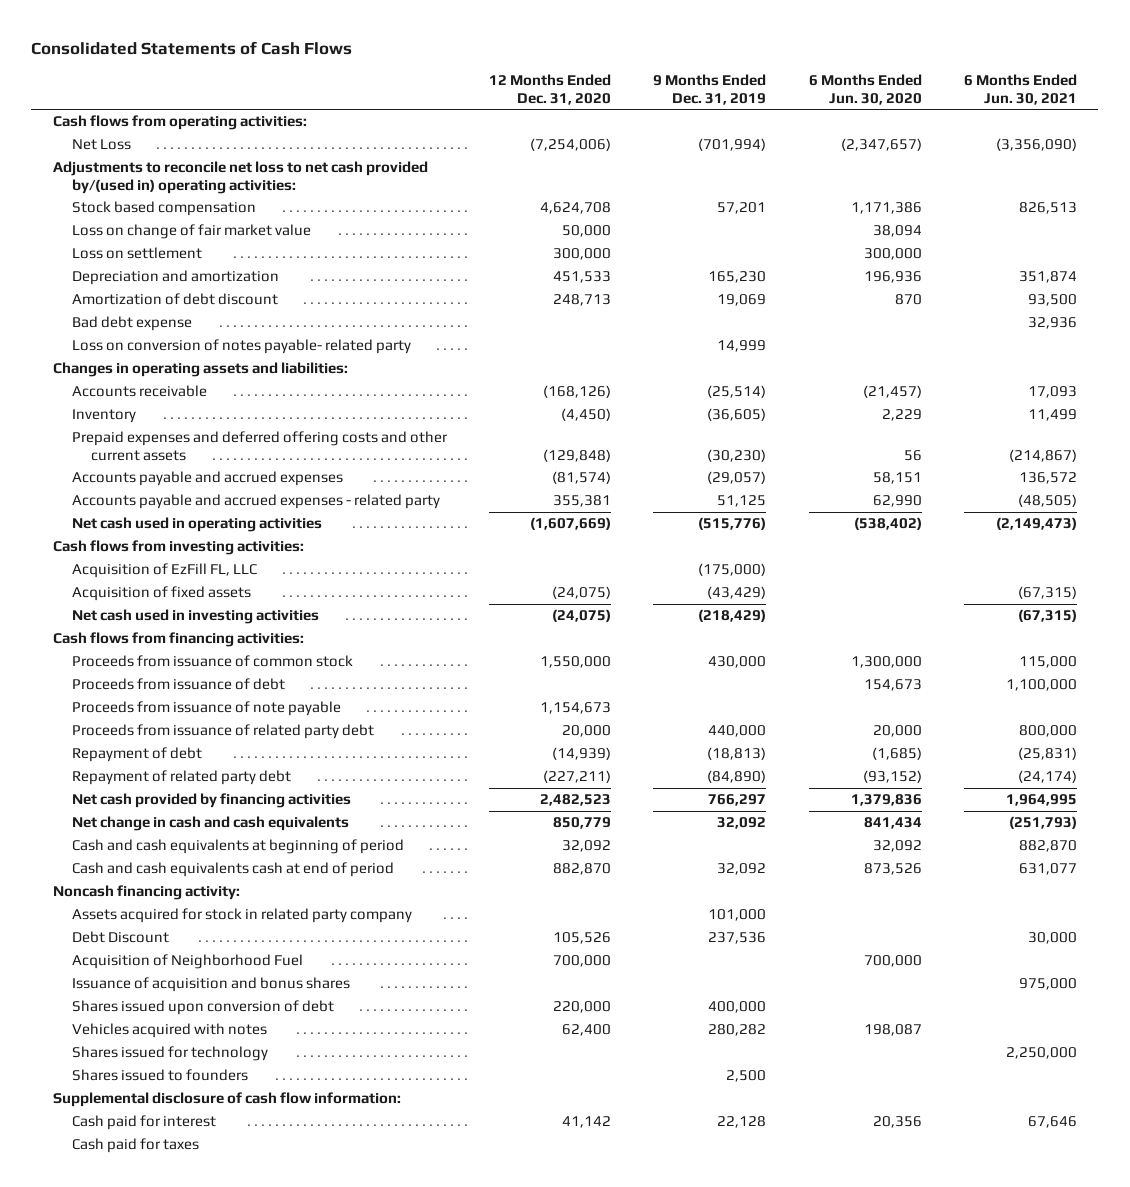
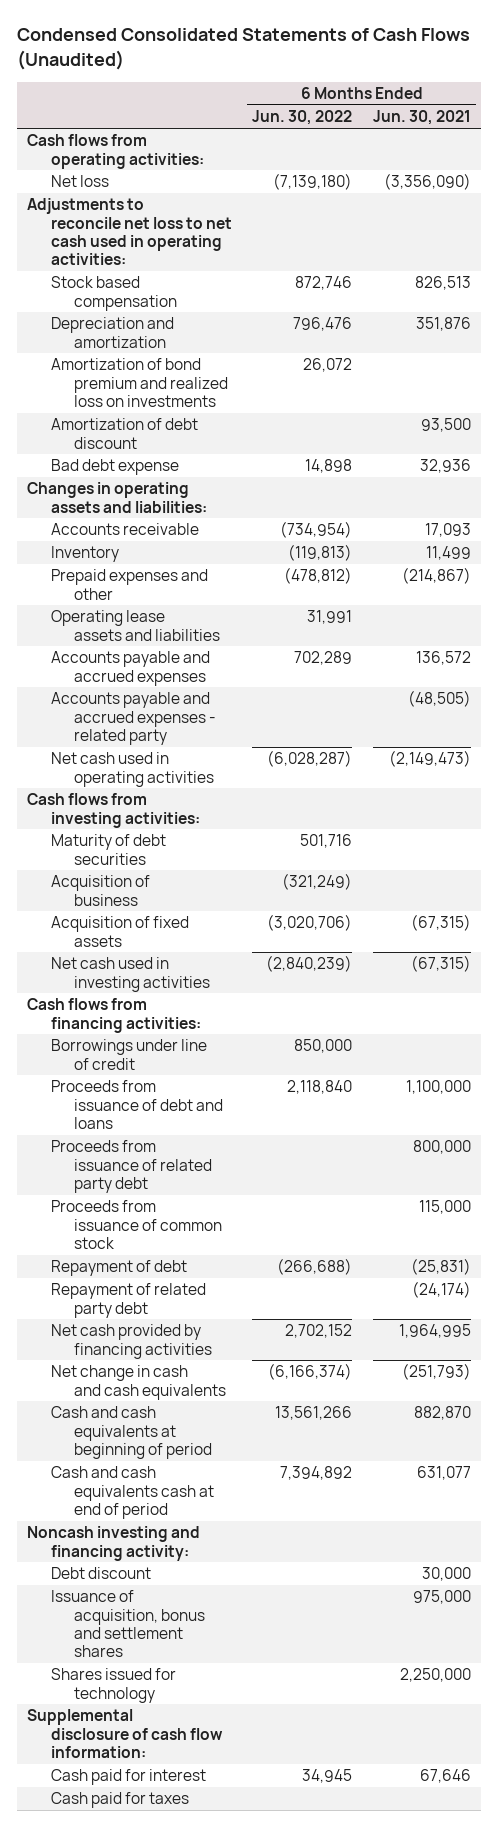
[31,41,353,56] Consolidated Statements of Cash Flows -> [17,28,471,70] Condensed Consolidated Statements of Cash Flows (Unaudited)
[489,74,612,105] 12 Months Ended Dec. 31, 2020 -> none
[653,74,767,105] 9 Months Ended Dec. 31, 2019 -> none
[808,74,922,105] 6 Months Ended Jun. 30, 2020 -> none
none -> [252,110,353,126] Jun. 30, 2022
[71,139,131,151] Net Loss -> [50,175,109,188] Net loss
[52,161,428,194] Adjustments to reconcile net loss to net cash provided by/(used in) operating activities: -> [27,198,232,265] Adjustments to reconcile net loss to net cash used in operating activities:
[71,224,311,240] Loss on change of fair market value -> none
[71,247,202,260] Loss on settlement -> none
[1019,271,1078,284] 351,874 -> [415,317,471,332] 351,876
none -> [50,358,229,407] Amortization of bond premium and realized loss on investments
[71,339,411,355] Loss on conversion of notes payable- related party -> none
[71,431,448,461] Prepaid expenses and deferred offering costs and other current assets -> [50,569,208,600] Prepaid expenses and other
none -> [50,610,221,641] Operating lease assets and liabilities
none -> [50,834,166,865] Maturity of debt securities
[71,563,257,579] Acquisition of EzFill FL, LLC -> [50,875,150,906] Acquisition of business
[71,701,341,717] Proceeds from issuance of note payable -> none
none -> [50,1039,207,1070] Borrowings under line of credit
[71,678,285,691] Proceeds from issuance of debt -> [50,1080,224,1129] Proceeds from issuance of debt and loans
[71,655,353,668] Proceeds from issuance of common stock -> [50,1200,223,1249] Proceeds from issuance of common stock
[71,908,412,924] Assets acquired for stock in related party company -> none
[71,954,303,970] Acquisition of Neighborhood Fuel -> none
[71,1000,334,1016] Shares issued upon conversion of debt -> none
[71,1023,267,1039] Vehicles acquired with notes -> none
[52,885,240,901] Noncash financing activity: -> [27,1526,201,1561] Noncash investing and financing activity:
[71,931,169,944] Debt Discount -> [50,1567,151,1580] Debt discount
[71,977,350,993] Issuance of acquisition and bonus shares -> [50,1590,206,1657] Issuance of acquisition, bonus and settlement shares
[71,1069,248,1082] Shares issued to founders -> none

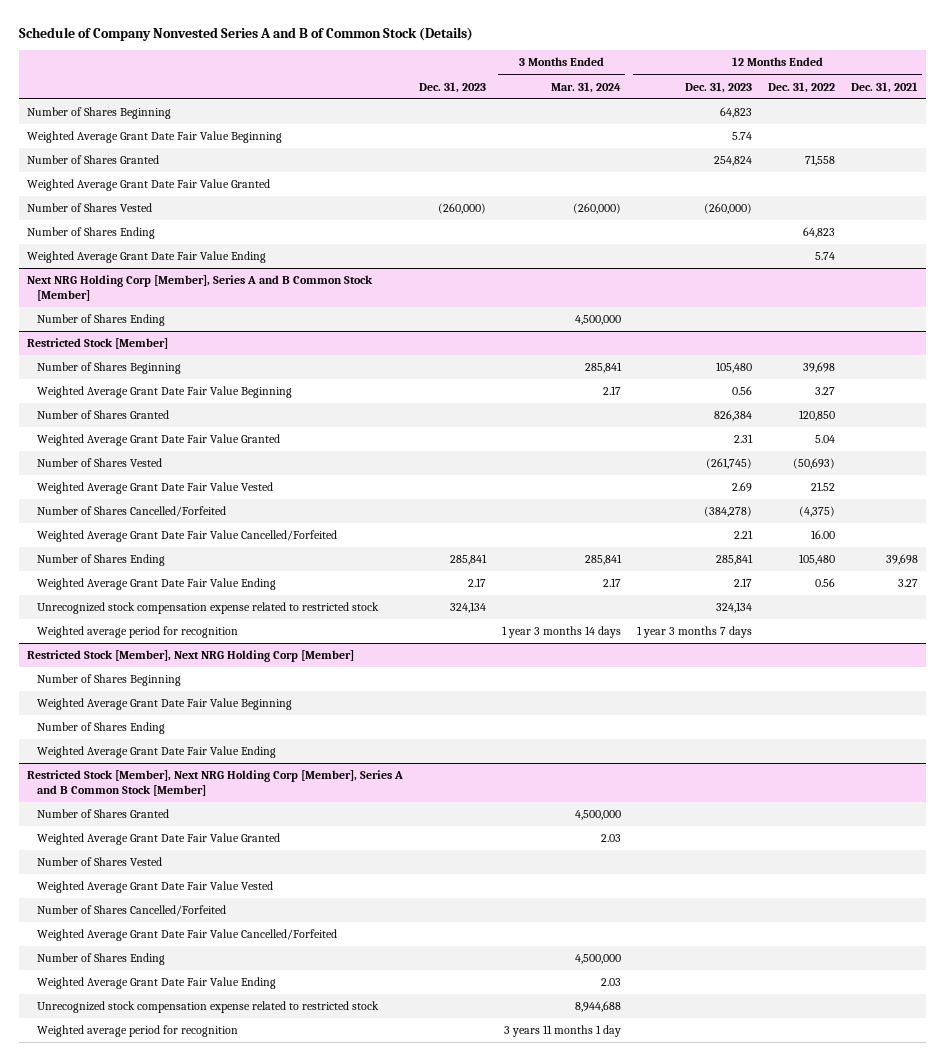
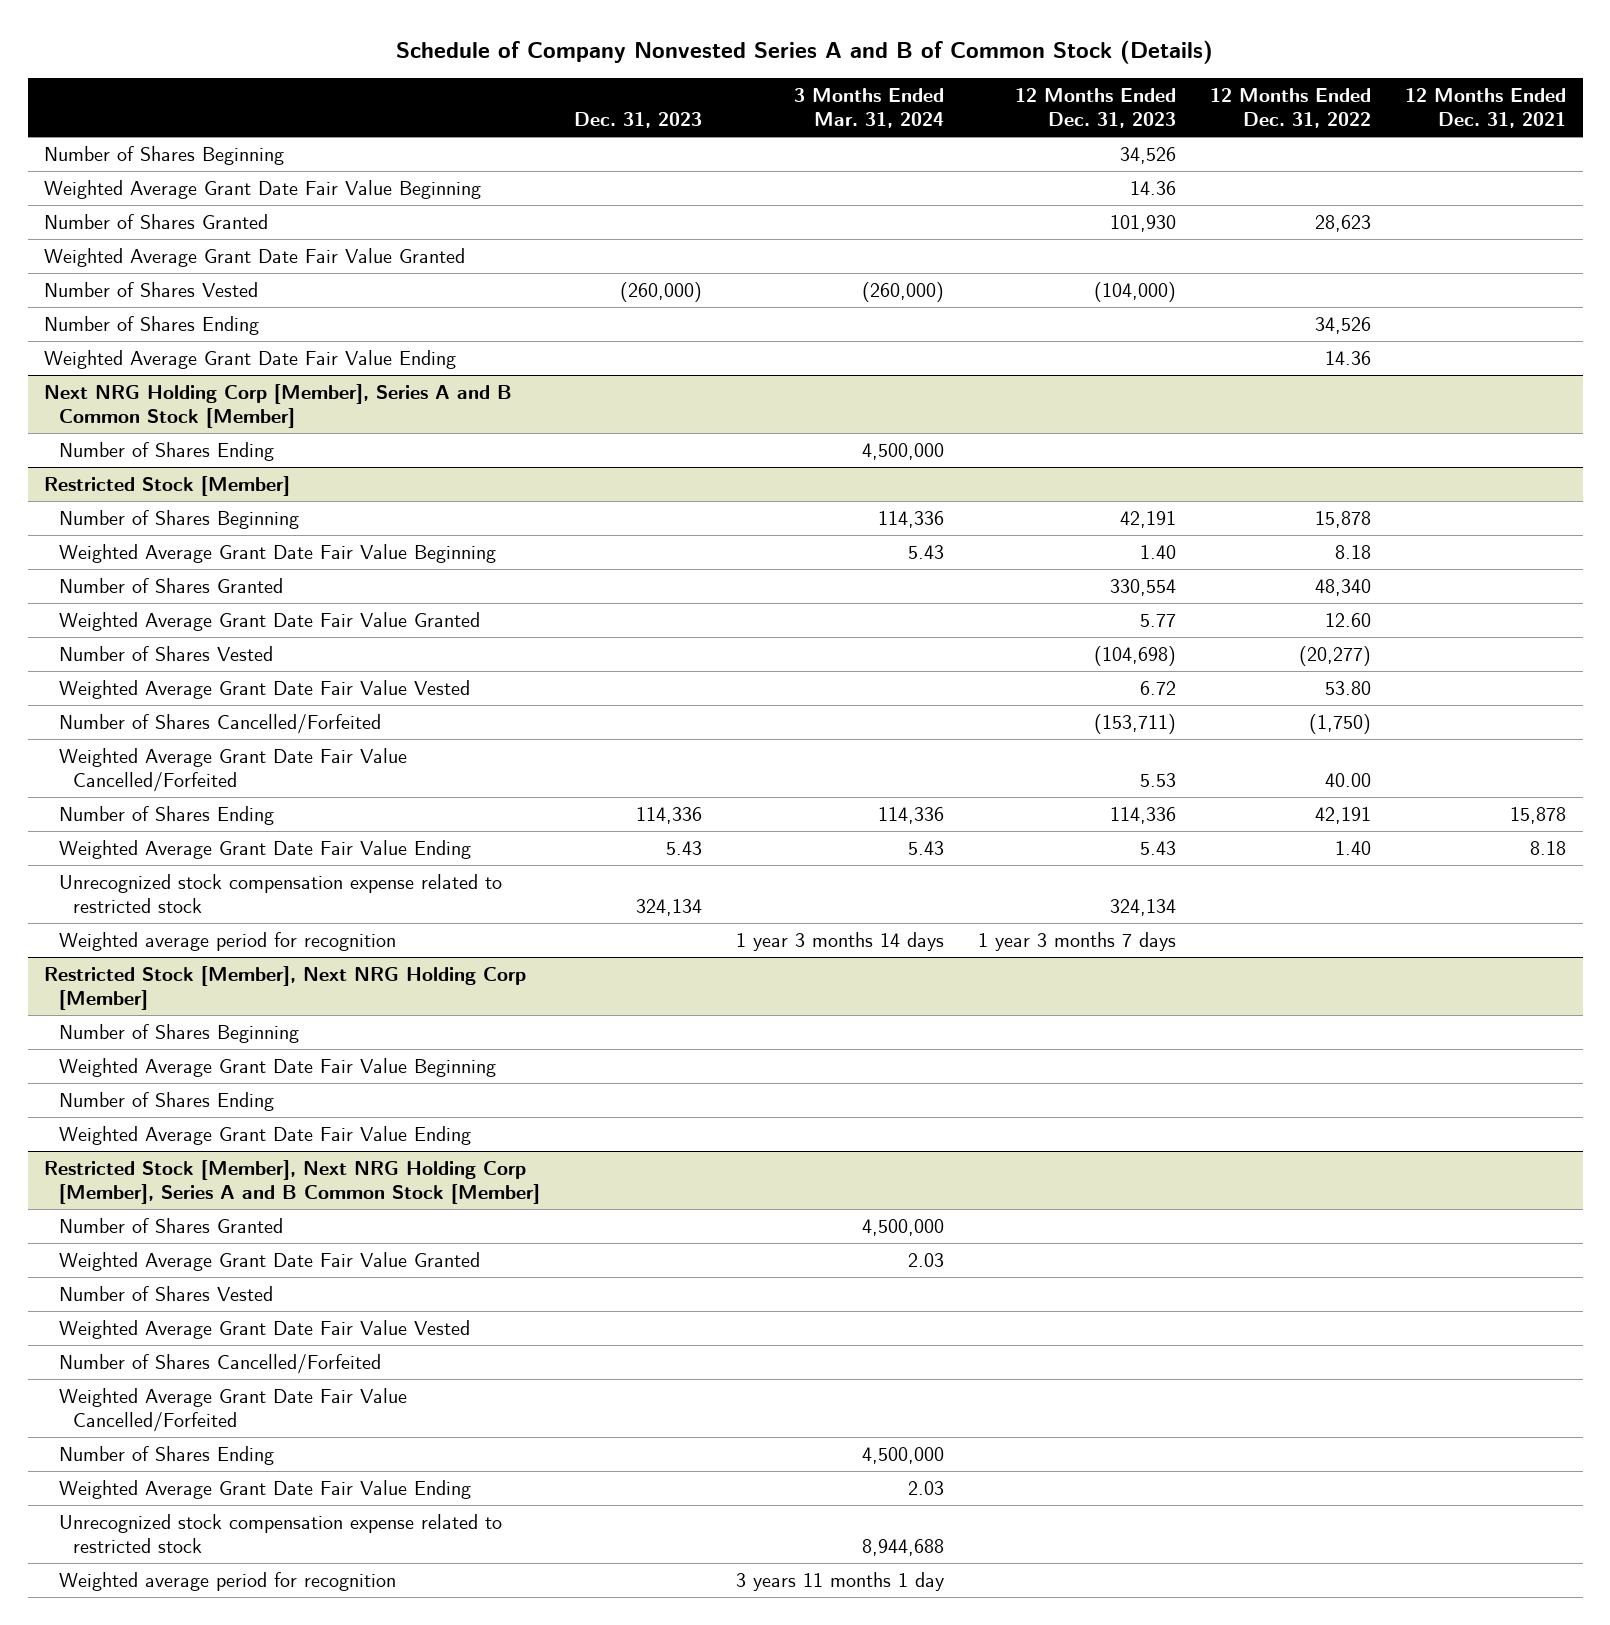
[720,107,753,119] 64,823 -> [1119,146,1176,164] 34,526
[732,132,753,141] 5.74 -> [1129,180,1176,195] 14.36
[714,156,753,167] 254,824 -> [1109,214,1176,232] 101,930
[805,155,836,167] 71,558 -> [1314,214,1371,232] 28,623
[704,203,753,215] (260,000) -> [1093,281,1176,302] (104,000)
[803,227,836,239] 64,823 -> [1314,316,1371,334] 34,526
[815,252,836,261] 5.74 -> [1324,350,1371,365] 14.36
[585,362,623,374] 285,841 -> [877,510,944,528] 114,336
[716,362,753,374] 105,480 -> [1119,510,1176,528] 42,191
[803,362,836,374] 39,698 -> [1314,510,1371,528] 15,878
[603,386,622,396] 2.17 -> [907,544,944,559] 5.43
[732,386,753,396] 0.56 -> [1139,544,1176,559] 1.40
[815,387,836,396] 3.27 -> [1334,544,1371,559] 8.18
[714,410,753,422] 826,384 -> [1109,578,1176,596] 330,554
[799,410,836,422] 120,850 -> [1314,578,1371,596] 48,340
[734,434,754,444] 2.31 -> [1139,613,1176,627] 5.77
[815,435,836,444] 5.04 -> [1324,612,1371,627] 12.60
[706,458,753,470] (261,745) -> [1093,645,1176,666] (104,698)
[793,458,836,470] (50,693) -> [1298,645,1371,666] (20,277)
[732,482,753,493] 2.69 -> [1139,680,1176,695] 6.72
[811,482,836,492] 21.52 -> [1324,680,1371,695] 53.80
[704,506,753,518] (384,278) -> [1093,713,1176,734] (153,711)
[799,506,836,518] (4,375) -> [1308,713,1371,734] (1,750)
[734,530,754,540] 2.21 -> [1139,773,1176,788] 5.53
[811,530,836,540] 16.00 -> [1324,773,1371,788] 40.00
[449,554,487,566] 285,841 -> [635,806,702,824] 114,336
[585,554,623,566] 285,841 -> [877,806,944,824] 114,336
[716,554,754,566] 285,841 -> [1109,806,1176,824] 114,336
[799,554,836,566] 105,480 -> [1314,806,1371,824] 42,191
[886,554,919,566] 39,698 -> [1509,806,1566,824] 15,878
[467,578,486,588] 2.17 -> [665,840,702,855] 5.43
[603,578,622,588] 2.17 -> [907,840,944,855] 5.43
[734,578,753,588] 2.17 -> [1139,840,1176,855] 5.43
[815,578,836,588] 0.56 -> [1334,840,1371,855] 1.40
[898,579,919,588] 3.27 -> [1529,840,1566,855] 8.18

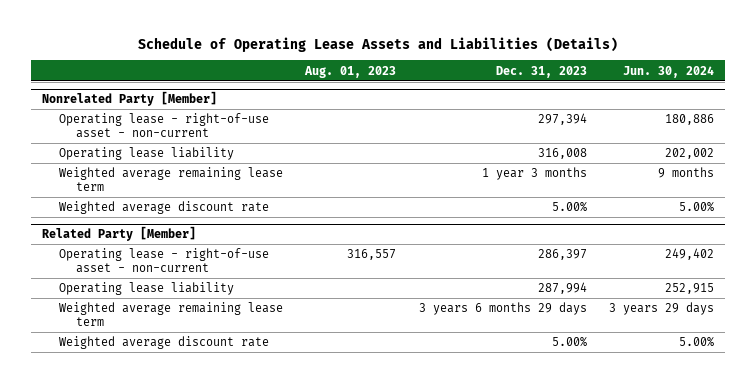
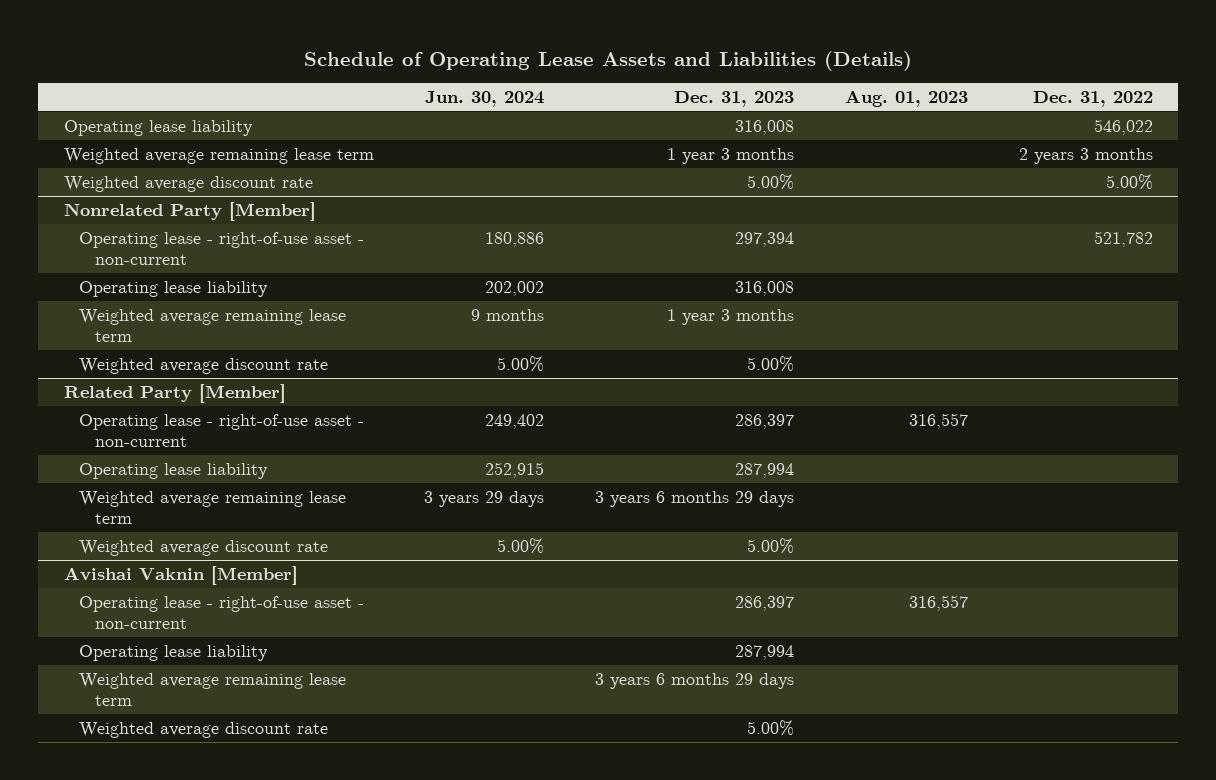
none -> [1032,91,1153,108] Dec. 31, 2022
none -> [63,119,253,136] Operating lease liability
none -> [63,147,374,164] Weighted average remaining lease term
none -> [63,175,313,192] Weighted average discount rate
none -> [63,565,298,585] Avishai Vaknin [Member]
none -> [79,595,365,630] Operating lease - right-of-use asset - non-current
none -> [79,644,269,661] Operating lease liability
none -> [79,672,347,707] Weighted average remaining lease term
none -> [79,721,329,738] Weighted average discount rate

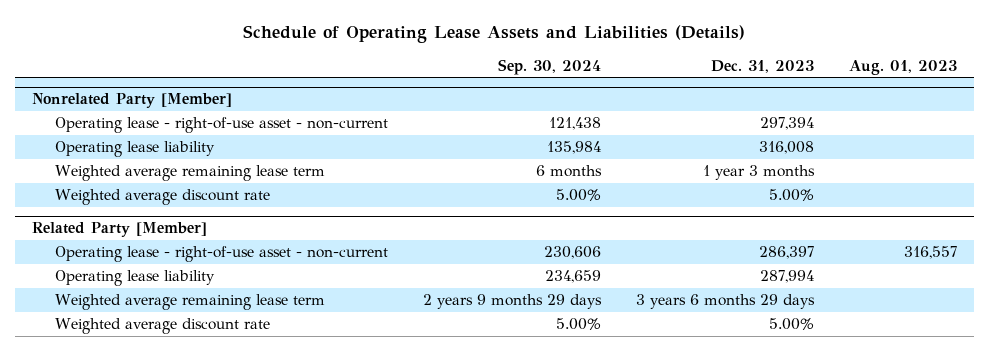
[425,91,545,108] Jun. 30, 2024 -> none
[1032,91,1153,108] Dec. 31, 2022 -> none
none -> [497,58,601,75] Sep. 30, 2024
[63,119,253,136] Operating lease liability -> none
[63,147,374,164] Weighted average remaining lease term -> none
[63,175,313,192] Weighted average discount rate -> none
[63,565,298,585] Avishai Vaknin [Member] -> none
[79,595,365,630] Operating lease - right-of-use asset - non-current -> none
[79,644,269,661] Operating lease liability -> none
[79,672,347,707] Weighted average remaining lease term -> none
[79,721,329,738] Weighted average discount rate -> none

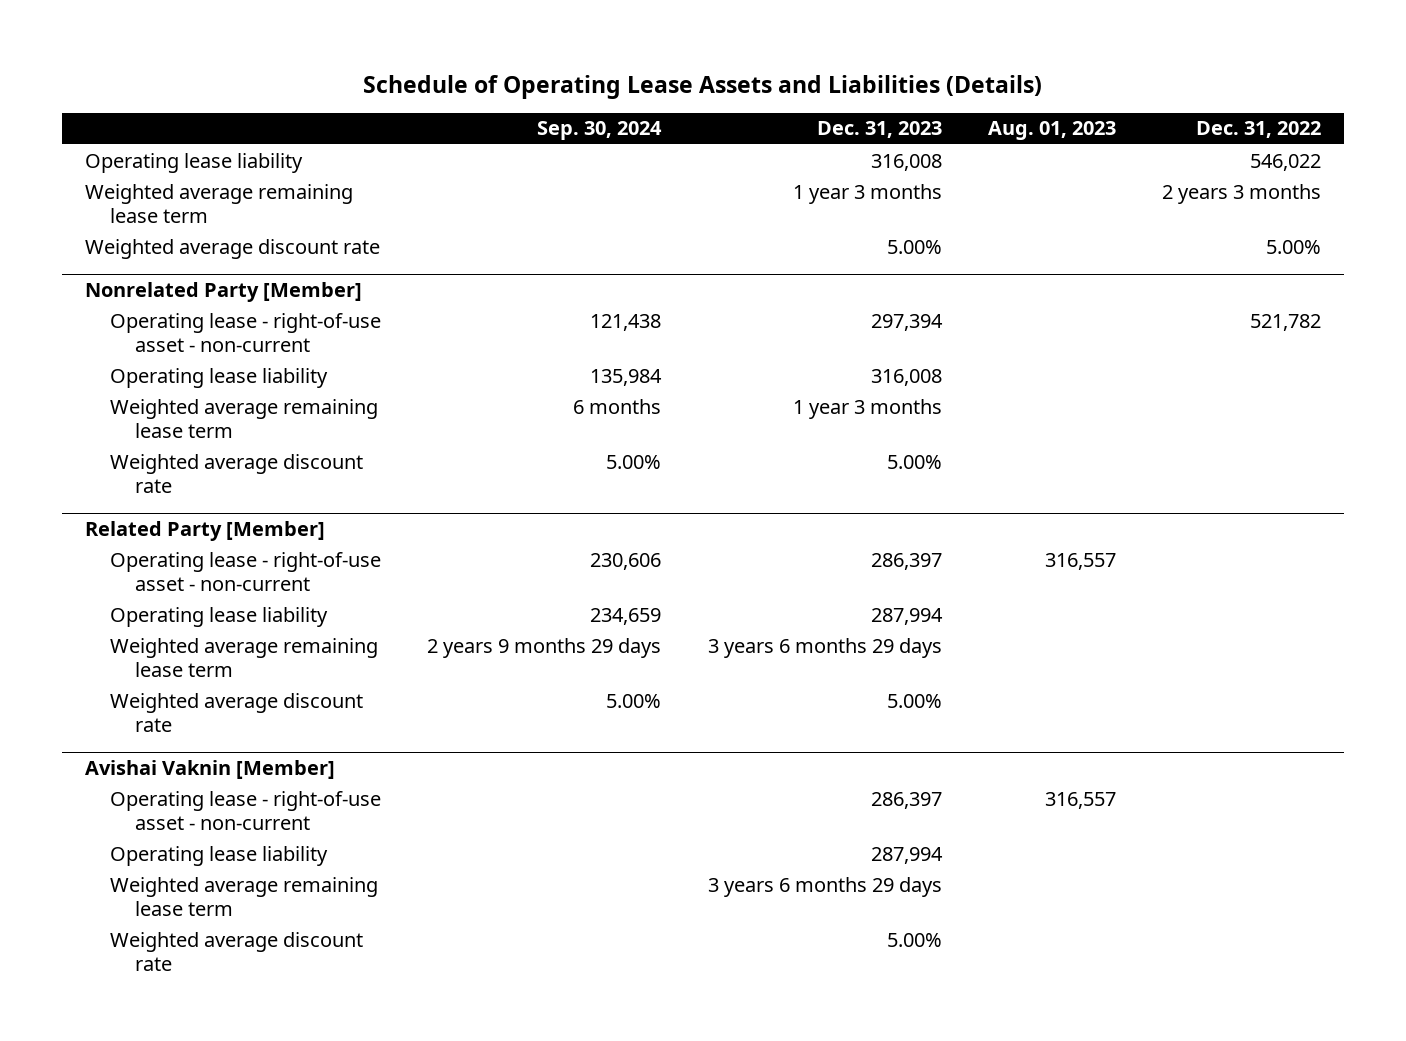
none -> [1196,121,1322,139] Dec. 31, 2022
none -> [85,152,304,173] Operating lease liability
none -> [85,183,354,223] Weighted average remaining lease term
none -> [85,238,381,259] Weighted average discount rate
none -> [85,759,336,779] Avishai Vaknin [Member]
none -> [110,790,382,830] Operating lease - right-of-use asset - non-current
none -> [110,845,329,866] Operating lease liability
none -> [110,876,379,916] Weighted average remaining lease term
none -> [110,931,364,971] Weighted average discount rate

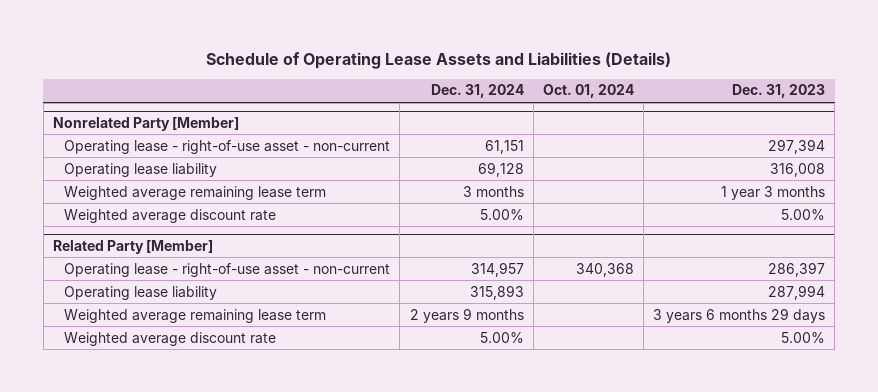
[537,121,663,141] Sep. 30, 2024 -> none
[988,121,1117,141] Aug. 01, 2023 -> none
[1196,121,1322,139] Dec. 31, 2022 -> none
none -> [430,84,524,99] Dec. 31, 2024
none -> [542,84,634,99] Oct. 01, 2024
[85,152,304,173] Operating lease liability -> none
[85,183,354,223] Weighted average remaining lease term -> none
[85,238,381,259] Weighted average discount rate -> none
[85,759,336,779] Avishai Vaknin [Member] -> none
[110,790,382,830] Operating lease - right-of-use asset - non-current -> none
[110,845,329,866] Operating lease liability -> none
[110,876,379,916] Weighted average remaining lease term -> none
[110,931,364,971] Weighted average discount rate -> none

